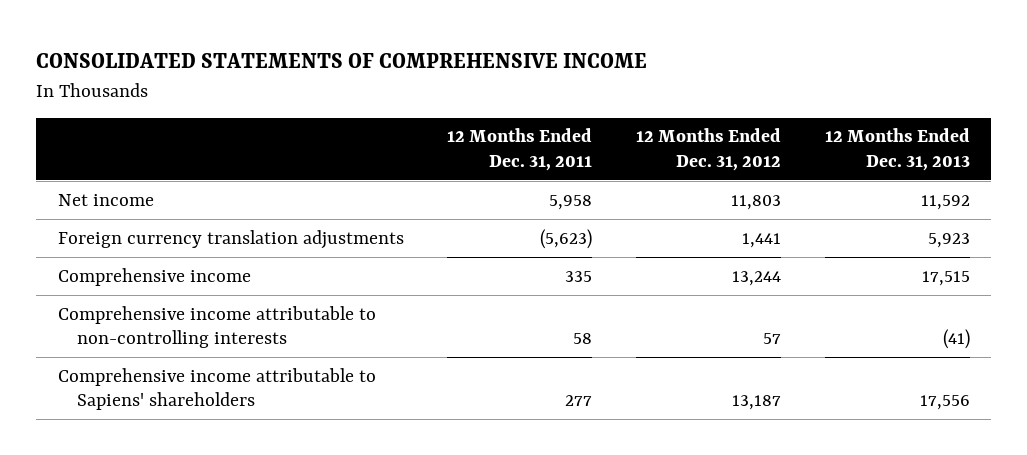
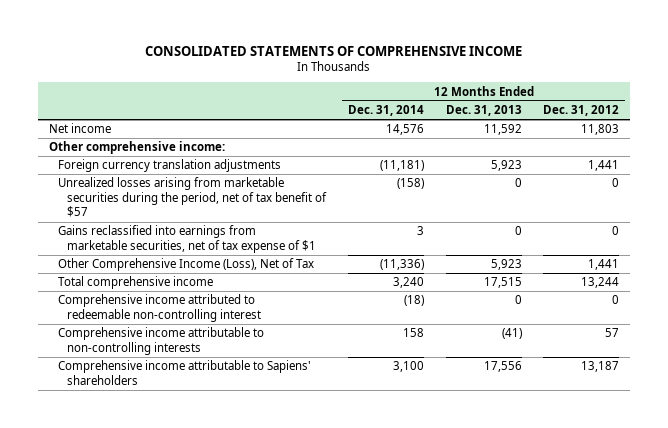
[447,128,593,171] 12 Months Ended Dec. 31, 2011 -> none
none -> [347,105,424,117] Dec. 31, 2014
none -> [48,141,225,155] Other comprehensive income:
none -> [57,177,327,218] Unrealized losses arising from marketable securities during the period, net of tax benefit of $57
none -> [57,225,316,253] Gains reclassified into earnings from marketable securities, net of tax expense of $1
none -> [57,258,314,272] Other Comprehensive Income (Loss), Net of Tax
[57,267,251,286] Comprehensive income -> [57,276,213,290] Total comprehensive income
none -> [57,294,261,322] Comprehensive income attributed to redeemable non-controlling interest

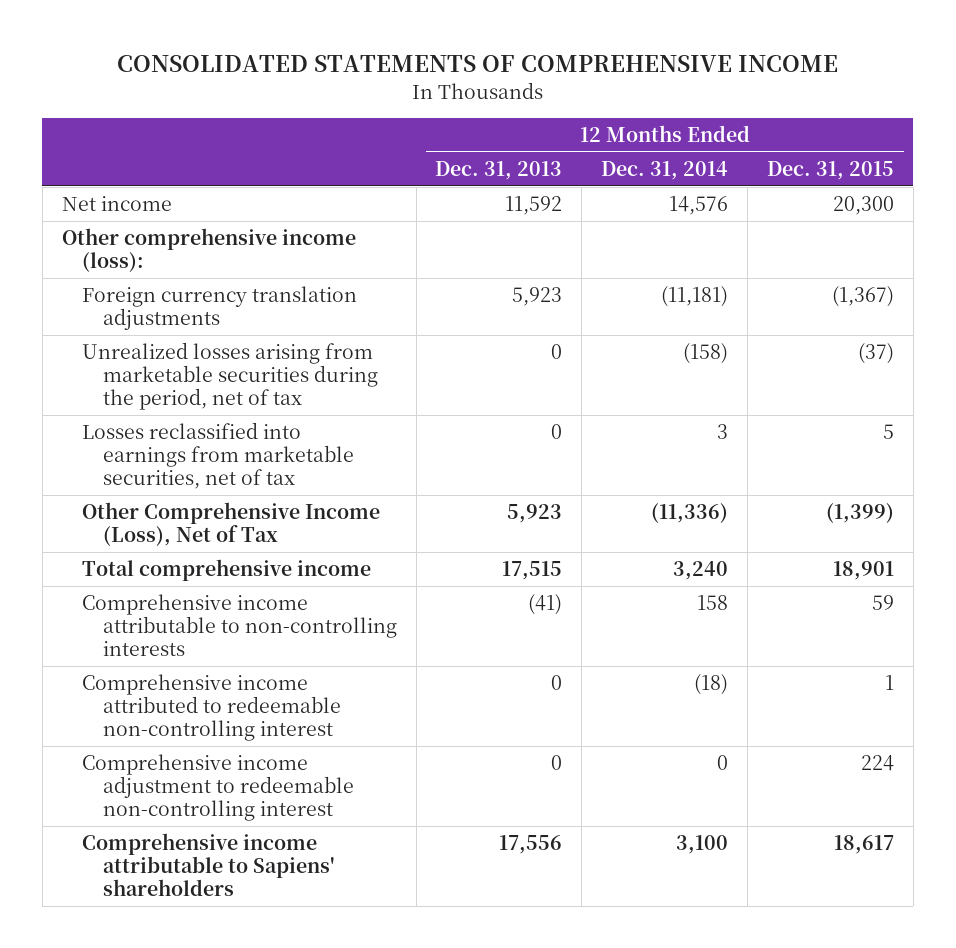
[543,105,620,117] Dec. 31, 2012 -> none
none -> [766,160,894,180] Dec. 31, 2015
[48,141,225,155] Other comprehensive income: -> [61,227,356,273] Other comprehensive income (loss):
[57,177,327,218] Unrealized losses arising from marketable securities during the period, net of tax benefit of $57 -> [82,341,378,411] Unrealized losses arising from marketable securities during the period, net of tax
[57,225,316,253] Gains reclassified into earnings from marketable securities, net of tax expense of $1 -> [82,421,354,490] Losses reclassified into earnings from marketable securities, net of tax
[57,294,261,322] Comprehensive income attributed to redeemable non-controlling interest -> [82,673,341,742] Comprehensive income attributed to redeemable non-controlling interest
none -> [82,753,354,822] Comprehensive income adjustment to redeemable non-controlling interest

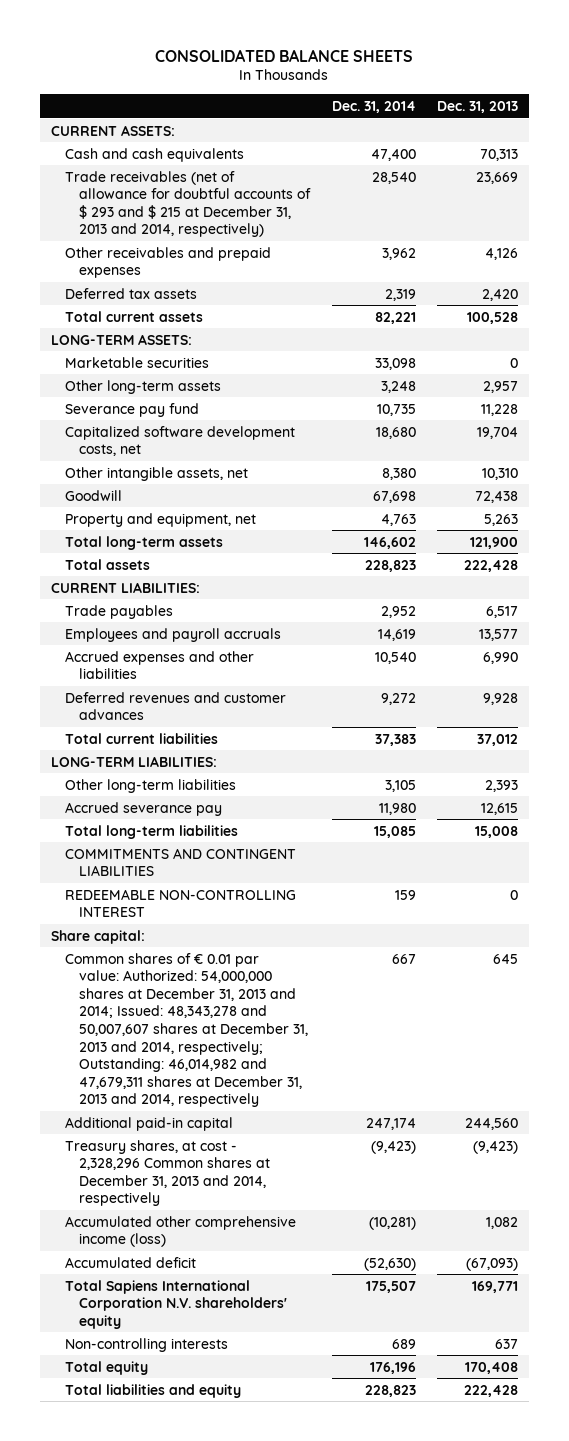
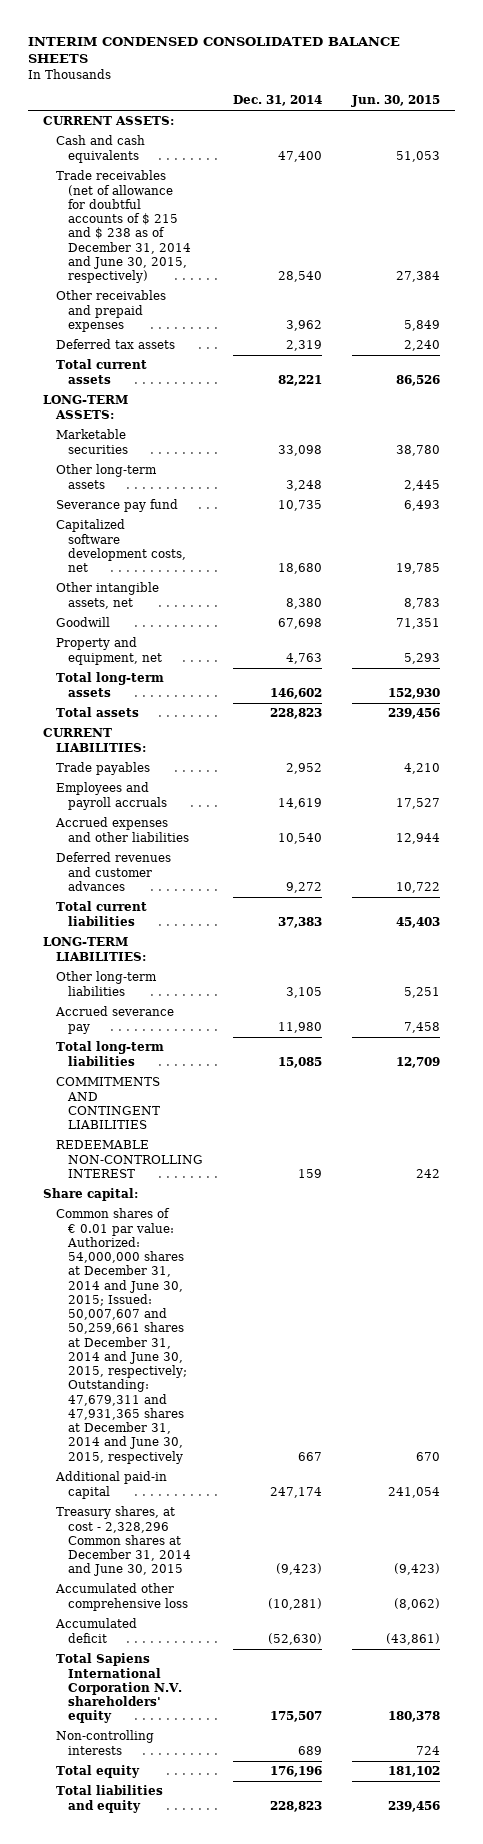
[155,48,414,62] CONSOLIDATED BALANCE SHEETS -> [28,36,401,64] INTERIM CONDENSED CONSOLIDATED BALANCE SHEETS
[436,100,518,113] Dec. 31, 2013 -> none
none -> [350,95,440,108] Jun. 30, 2015
[65,170,312,238] Trade receivables (net of allowance for doubtful accounts of $ 293 and $ 215 at December 31, 2013 and 2014, respectively) -> [55,170,191,284] Trade receivables (net of allowance for doubtful accounts of $ 215 and $ 238 as of December 31, 2014 and June 30, 2015, respectively)
[65,952,309,1108] Common shares of € 0.01 par value: Authorized: 54,000,000 shares at December 31, 2013 and 2014; Issued: 48,343,278 and 50,007,607 shares at December 31, 2013 and 2014, respectively; Outstanding: 46,014,982 and 47,679,311 shares at December 31, 2013 and 2014, respectively -> [55,1208,187,1464] Common shares of € 0.01 par value: Authorized: 54,000,000 shares at December 31, 2014 and June 30, 2015; Issued: 50,007,607 and 50,259,661 shares at December 31, 2014 and June 30, 2015, respectively; Outstanding: 47,679,311 and 47,931,365 shares at December 31, 2014 and June 30, 2015, respectively
[65,1139,271,1207] Treasury shares, at cost - 2,328,296 Common shares at December 31, 2013 and 2014, respectively -> [55,1506,191,1577] Treasury shares, at cost - 2,328,296 Common shares at December 31, 2014 and June 30, 2015
[65,1215,297,1248] Accumulated other comprehensive income (loss) -> [54,1583,188,1611] Accumulated other comprehensive loss

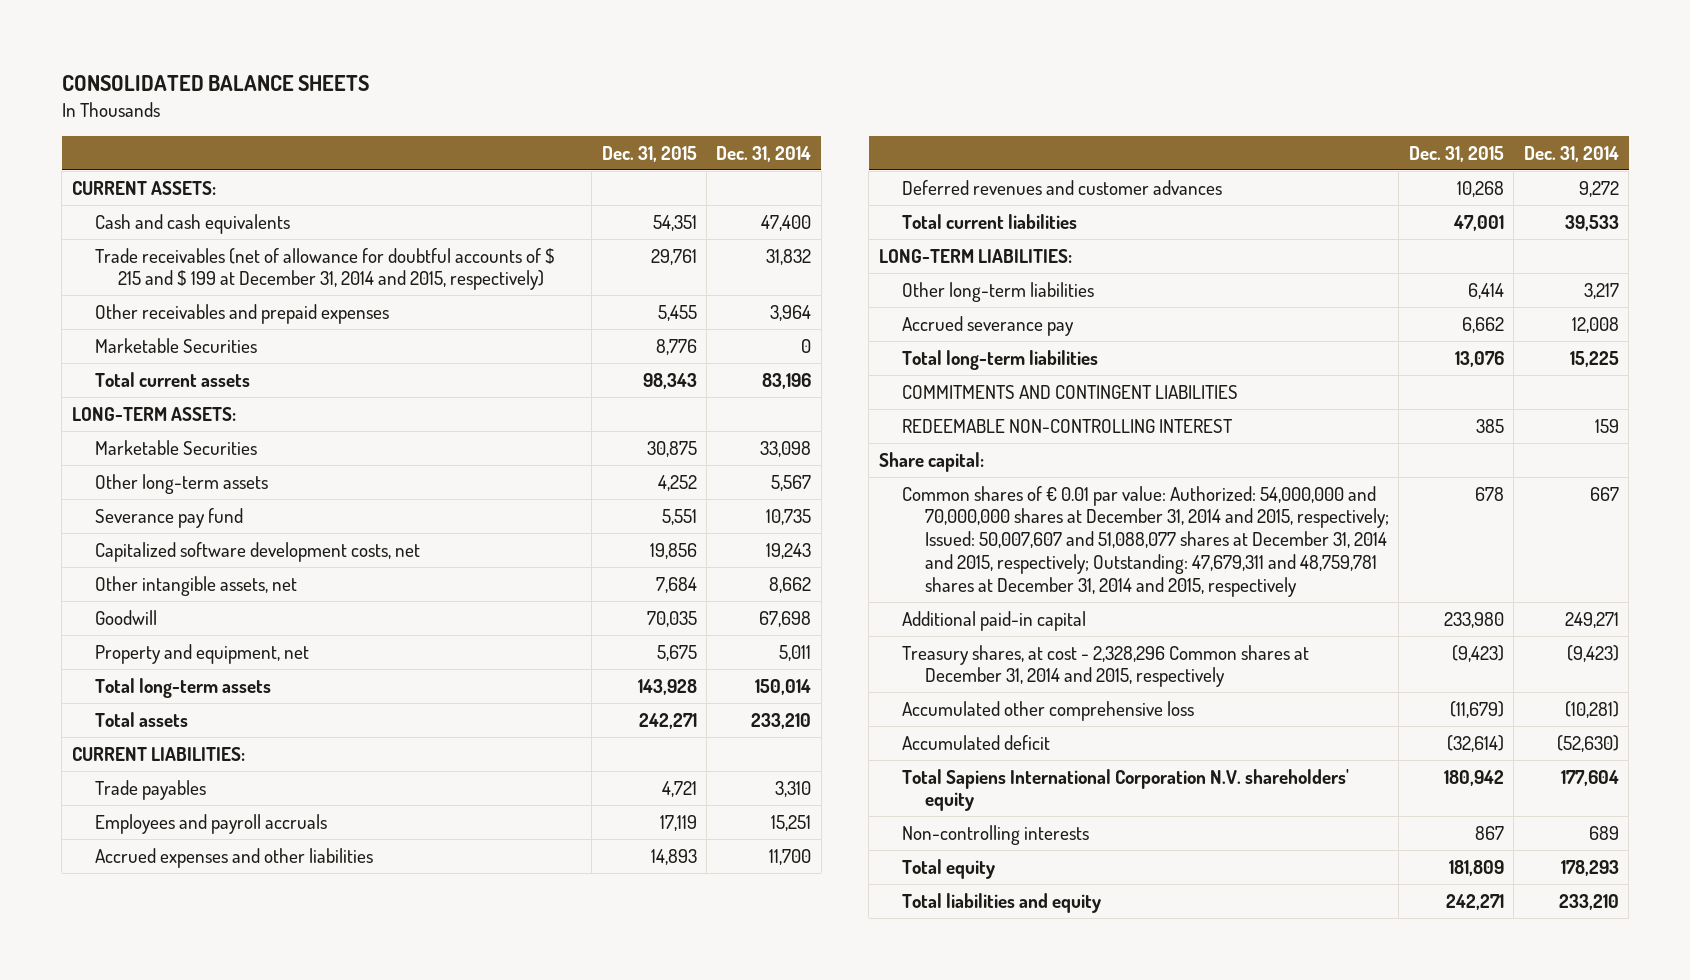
[28,36,401,64] INTERIM CONDENSED CONSOLIDATED BALANCE SHEETS -> [61,75,369,92] CONSOLIDATED BALANCE SHEETS
[350,95,440,108] Jun. 30, 2015 -> none
none -> [601,145,697,162] Dec. 31, 2015
[55,339,175,350] Deferred tax assets -> none
[55,170,191,284] Trade receivables (net of allowance for doubtful accounts of $ 215 and $ 238 as of December 31, 2014 and June 30, 2015, respectively) -> [94,247,555,291] Trade receivables (net of allowance for doubtful accounts of $ 215 and $ 199 at December 31, 2014 and 2015, respectively)
[277,271,322,283] 28,540 -> [766,248,812,265] 31,832
[285,319,322,331] 3,962 -> [770,304,812,321] 3,964
none -> [94,337,257,353] Marketable Securities
[277,374,322,386] 82,221 -> [762,372,812,389] 83,196
[55,429,128,454] Marketable securities -> [94,439,257,455] Marketable Securities
[285,479,322,491] 3,248 -> [771,474,812,491] 5,567
[277,563,322,575] 18,680 -> [766,542,812,559] 19,243
[285,597,322,609] 8,380 -> [769,576,812,593] 8,662
[285,652,322,664] 4,763 -> [779,644,812,661] 5,011
[269,687,322,699] 146,602 -> [755,678,812,695] 150,014
[269,708,322,720] 228,823 -> [751,712,812,729] 233,210
[285,763,322,775] 2,952 -> [775,780,812,797] 3,310
[277,797,322,809] 14,619 -> [771,814,812,831] 15,251
[277,832,322,844] 10,540 -> [769,848,812,865] 11,700
[277,916,322,928] 37,383 -> [1564,214,1619,231] 39,533
[285,986,322,998] 3,105 -> [1583,282,1619,299] 3,217
[277,1021,322,1033] 11,980 -> [1571,316,1619,333] 12,008
[277,1056,322,1068] 15,085 -> [1569,350,1619,367] 15,225
[55,1208,187,1464] Common shares of € 0.01 par value: Authorized: 54,000,000 shares at December 31, 2014 and June 30, 2015; Issued: 50,007,607 and 50,259,661 shares at December 31, 2014 and June 30, 2015, respectively; Outstanding: 47,679,311 and 47,931,365 shares at December 31, 2014 and June 30, 2015, respectively -> [901,485,1389,597] Common shares of € 0.01 par value: Authorized: 54,000,000 and 70,000,000 shares at December 31, 2014 and 2015, respectively; Issued: 50,007,607 and 51,088,077 shares at December 31, 2014 and 2015, respectively; Outstanding: 47,679,311 and 48,759,781 shares at December 31, 2014 and 2015, respectively
[269,1486,322,1498] 247,174 -> [1564,611,1619,628] 249,271
[55,1506,191,1577] Treasury shares, at cost - 2,328,296 Common shares at December 31, 2014 and June 30, 2015 -> [901,644,1309,688] Treasury shares, at cost - 2,328,296 Common shares at December 31, 2014 and 2015, respectively
[269,1711,322,1723] 175,507 -> [1560,769,1619,786] 177,604
[269,1766,322,1778] 176,196 -> [1560,859,1619,876] 178,293
[269,1800,322,1812] 228,823 -> [1558,893,1619,910] 233,210

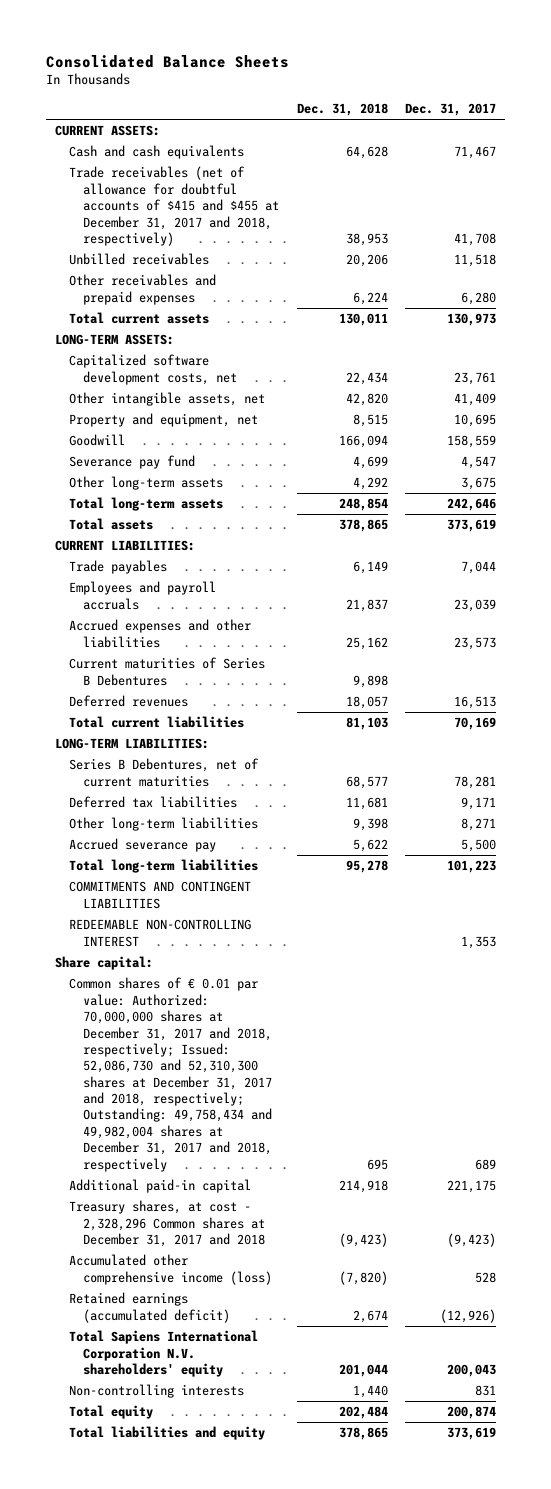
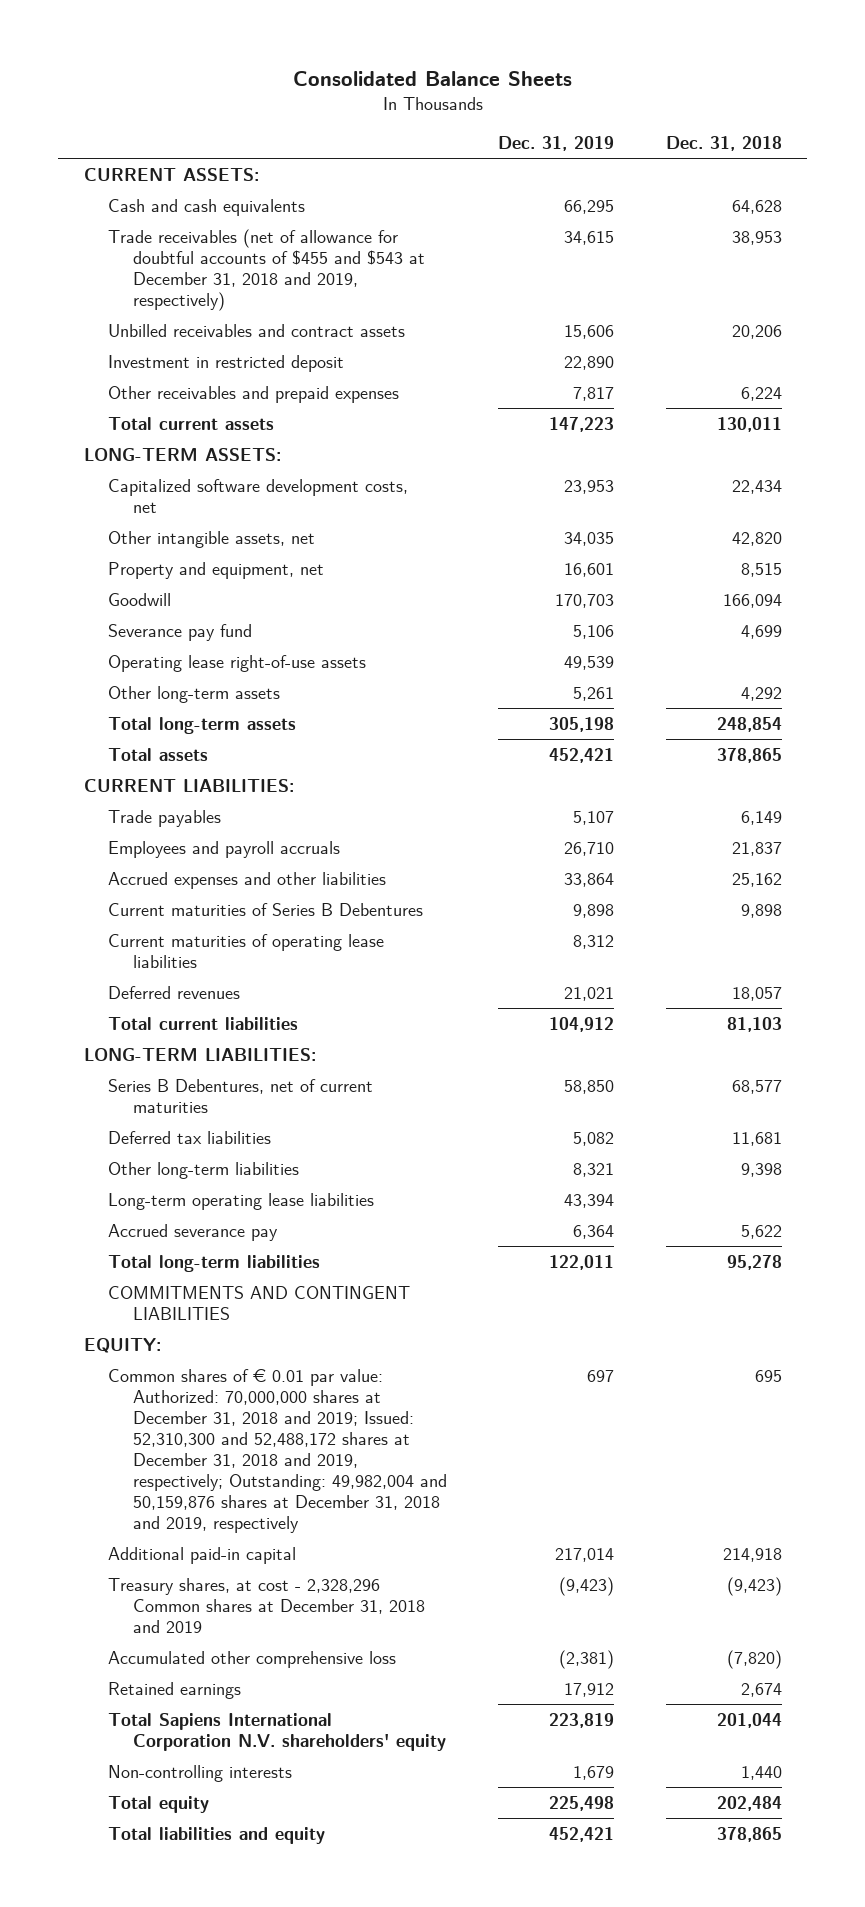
[405,103,497,117] Dec. 31, 2017 -> none
none -> [498,136,615,152] Dec. 31, 2019
[69,166,280,246] Trade receivables (net of allowance for doubtful accounts of $415 and $455 at December 31, 2017 and 2018, respectively) -> [108,228,426,311] Trade receivables (net of allowance for doubtful accounts of $455 and $543 at December 31, 2018 and 2019, respectively)
[69,253,210,266] Unbilled receivables -> [108,323,406,337] Unbilled receivables and contract assets
none -> [108,354,345,372] Investment in restricted deposit
none -> [108,654,367,672] Operating lease right-of-use assets
none -> [108,933,385,968] Current maturities of operating lease liabilities
none -> [108,1192,375,1210] Long-term operating lease liabilities
[69,919,252,947] REDEEMABLE NON-CONTROLLING INTEREST -> none
[54,956,153,971] Share capital: -> none
none -> [83,1337,161,1353] EQUITY:
[69,977,273,1172] Common shares of € 0.01 par value: Authorized: 70,000,000 shares at December 31, 2017 and 2018, respectively; Issued: 52,086,730 and 52,310,300 shares at December 31, 2017 and 2018, respectively; Outstanding: 49,758,434 and 49,982,004 shares at December 31, 2017 and 2018, respectively -> [108,1368,448,1533] Common shares of € 0.01 par value: Authorized: 70,000,000 shares at December 31, 2018 and 2019; Issued: 52,310,300 and 52,488,172 shares at December 31, 2018 and 2019, respectively; Outstanding: 49,982,004 and 50,159,876 shares at December 31, 2018 and 2019, respectively
[69,1200,266,1248] Treasury shares, at cost - 2,328,296 Common shares at December 31, 2017 and 2018 -> [108,1577,426,1633] Treasury shares, at cost - 2,328,296 Common shares at December 31, 2018 and 2019
[69,1254,273,1285] Accumulated other comprehensive income (loss) -> [108,1650,397,1668] Accumulated other comprehensive loss
[69,1292,231,1323] Retained earnings (accumulated deficit) -> [108,1681,242,1699] Retained earnings

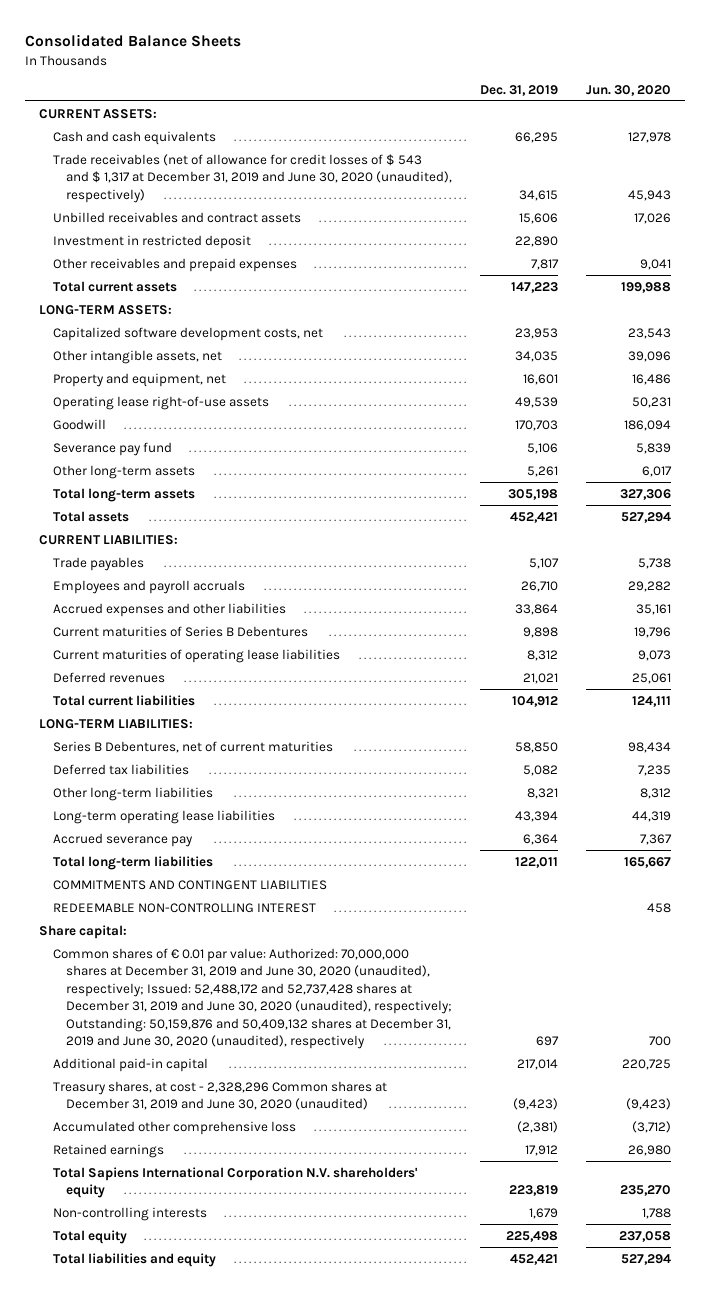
[665,136,782,152] Dec. 31, 2018 -> none
none -> [585,84,671,96] Jun. 30, 2020
[108,228,426,311] Trade receivables (net of allowance for doubtful accounts of $455 and $543 at December 31, 2018 and 2019, respectively) -> [52,153,453,203] Trade receivables (net of allowance for credit losses of $ 543 and $ 1,317 at December 31, 2019 and June 30, 2020 (unaudited), respectively)
[108,654,367,672] Operating lease right-of-use assets -> [52,395,269,410] Operating lease right-of-use assets
[83,1337,161,1353] EQUITY: -> none
none -> [52,902,316,913] REDEEMABLE NON-CONTROLLING INTEREST
none -> [39,924,128,939] Share capital:
[108,1368,448,1533] Common shares of € 0.01 par value: Authorized: 70,000,000 shares at December 31, 2018 and 2019; Issued: 52,310,300 and 52,488,172 shares at December 31, 2018 and 2019, respectively; Outstanding: 49,982,004 and 50,159,876 shares at December 31, 2018 and 2019, respectively -> [52,947,453,1050] Common shares of € 0.01 par value: Authorized: 70,000,000 shares at December 31, 2019 and June 30, 2020 (unaudited), respectively; Issued: 52,488,172 and 52,737,428 shares at December 31, 2019 and June 30, 2020 (unaudited), respectively; Outstanding: 50,159,876 and 50,409,132 shares at December 31, 2019 and June 30, 2020 (unaudited), respectively
[108,1577,426,1633] Treasury shares, at cost - 2,328,296 Common shares at December 31, 2018 and 2019 -> [52,1080,387,1111] Treasury shares, at cost - 2,328,296 Common shares at December 31, 2019 and June 30, 2020 (unaudited)

